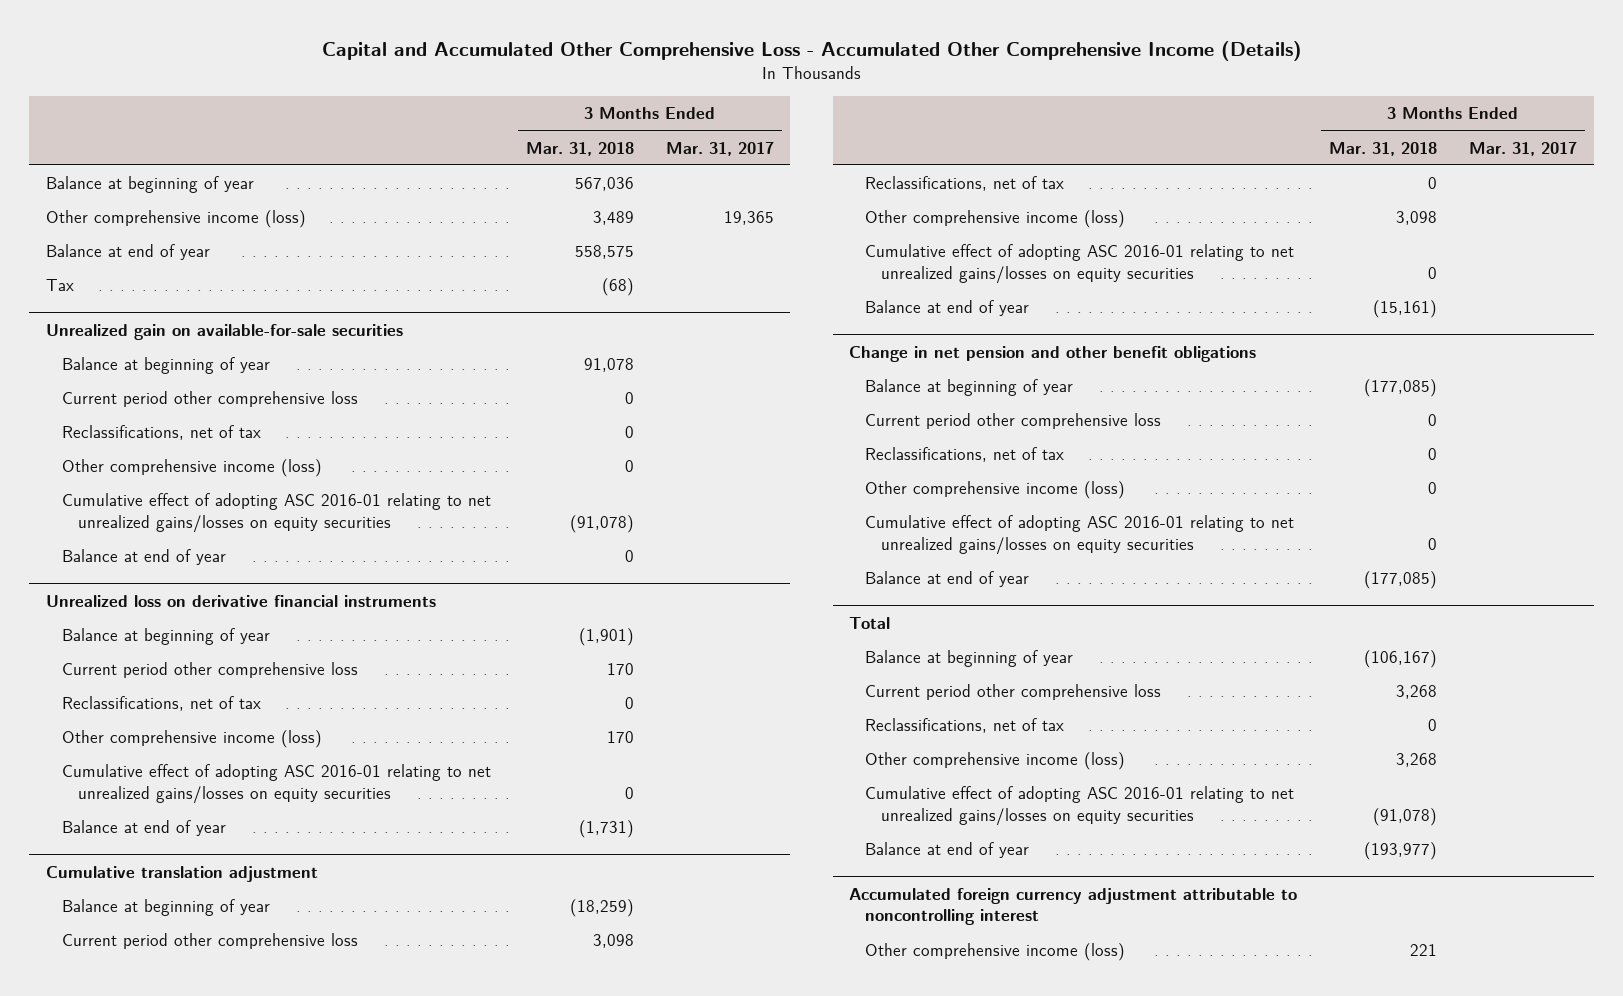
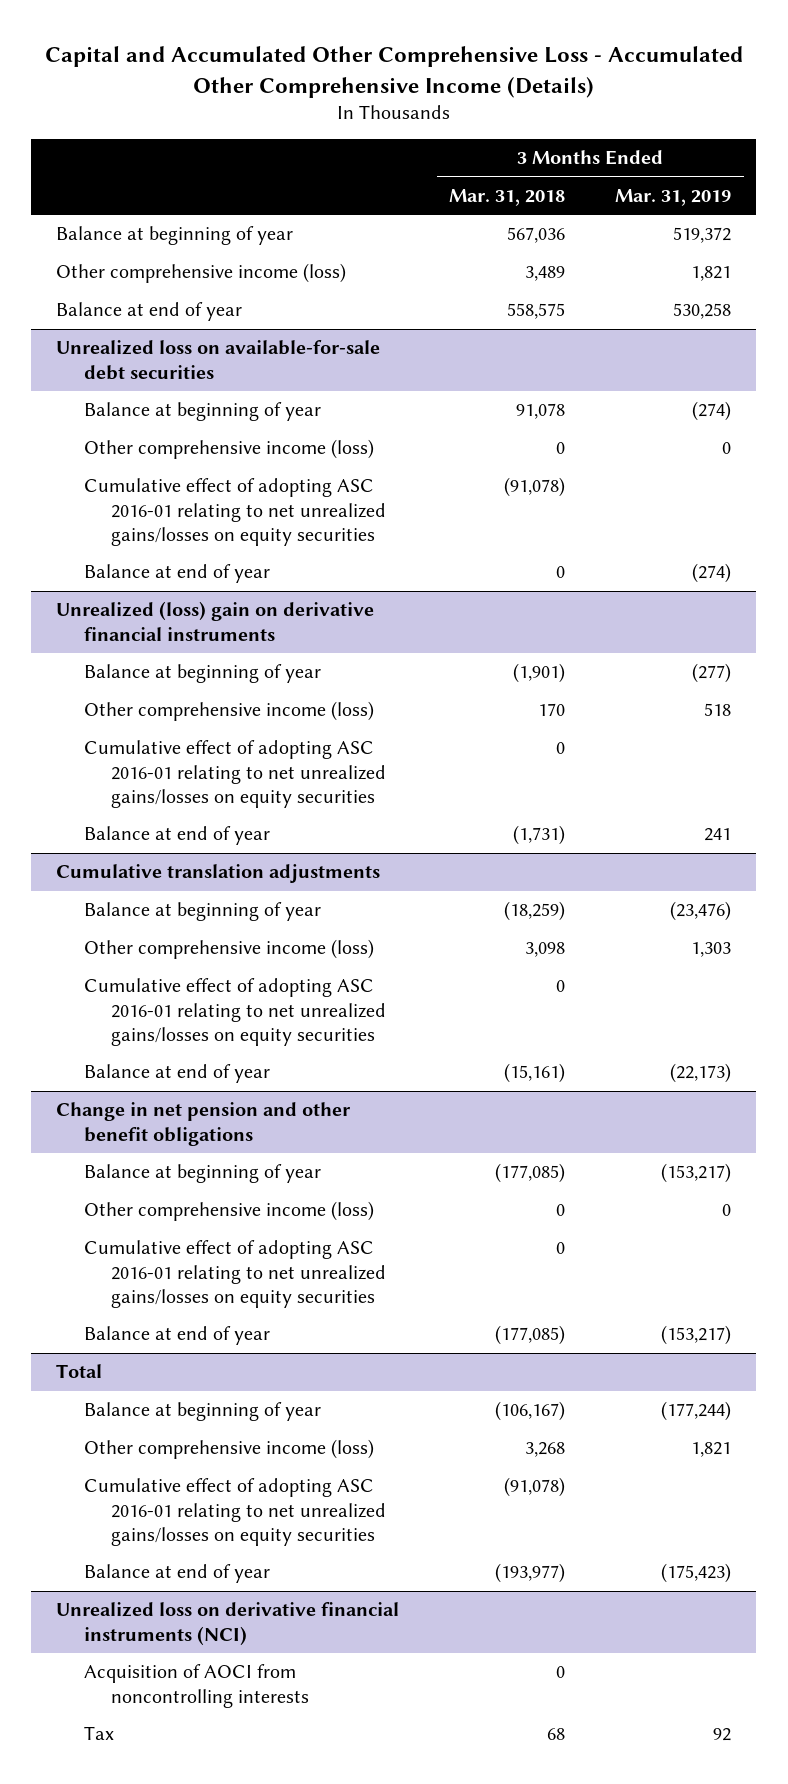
[666,141,775,156] Mar. 31, 2017 -> none
none -> [615,189,732,207] Mar. 31, 2019
[45,279,74,292] Tax -> none
[45,323,403,340] Unrealized gain on available-for-sale securities -> [56,340,381,380] Unrealized loss on available-for-sale debt securities
[61,391,358,408] Current period other comprehensive loss -> none
[61,425,261,441] Reclassifications, net of tax -> none
[45,594,436,607] Unrealized loss on derivative financial instruments -> [56,601,375,641] Unrealized (loss) gain on derivative financial instruments
[61,662,358,679] Current period other comprehensive loss -> none
[61,696,261,712] Reclassifications, net of tax -> none
[45,865,318,882] Cumulative translation adjustment -> [56,864,381,884] Cumulative translation adjustments
[61,933,358,950] Current period other comprehensive loss -> none
[865,176,1065,192] Reclassifications, net of tax -> none
[865,413,1162,430] Current period other comprehensive loss -> none
[865,447,1065,463] Reclassifications, net of tax -> none
[865,684,1162,701] Current period other comprehensive loss -> none
[865,718,1065,734] Reclassifications, net of tax -> none
[848,887,1297,926] Accumulated foreign currency adjustment attributable to noncontrolling interest -> none
[865,943,1126,962] Other comprehensive income (loss) -> none
none -> [56,1602,400,1646] Unrealized loss on derivative financial instruments (NCI)
none -> [83,1664,310,1708] Acquisition of AOCI from noncontrolling interests
none -> [83,1726,114,1741] Tax

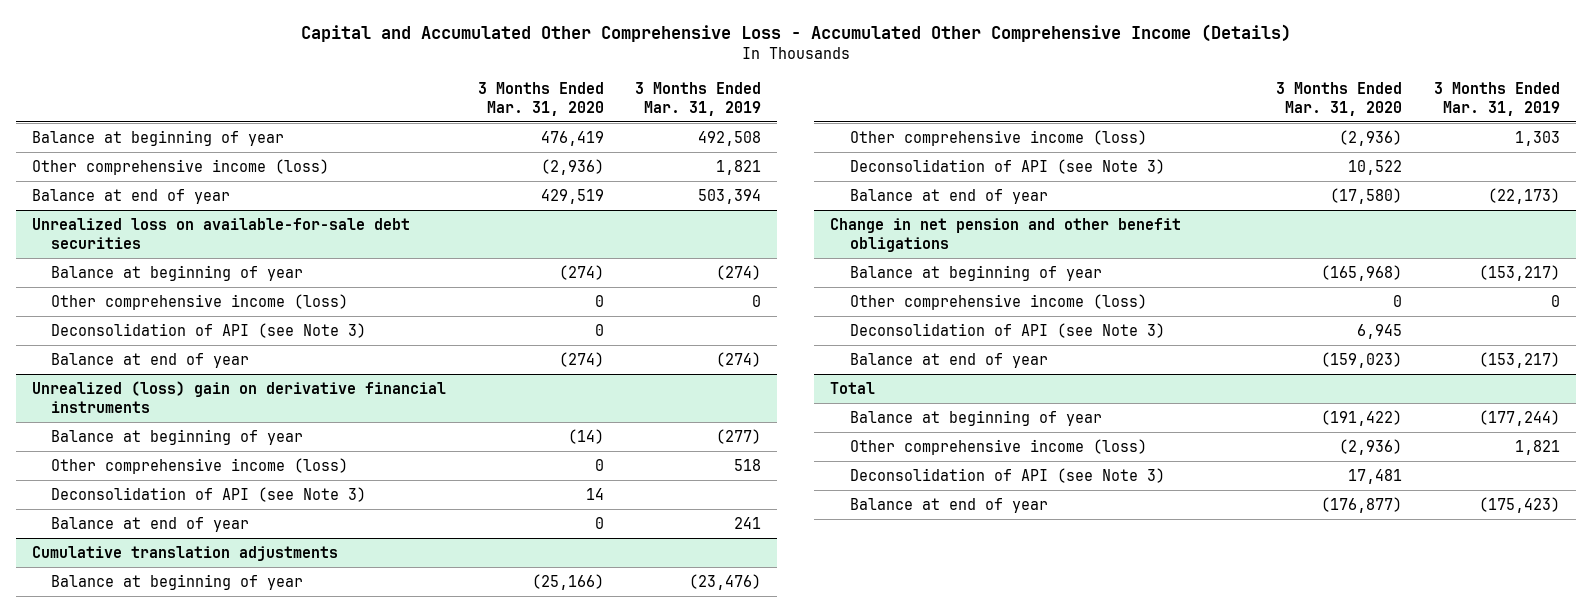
[449,189,566,207] Mar. 31, 2018 -> none
none -> [477,81,604,116] 3 Months Ended Mar. 31, 2020
[673,227,732,244] 519,372 -> [698,130,762,146] 492,508
[673,303,732,320] 530,258 -> [698,188,762,204] 503,394
[83,478,387,546] Cumulative effect of adopting ASC 2016-01 relating to net unrealized gains/losses on equity securities -> none
none -> [51,322,367,338] Deconsolidation of API (see Note 3)
[83,740,387,808] Cumulative effect of adopting ASC 2016-01 relating to net unrealized gains/losses on equity securities -> none
none -> [51,486,367,502] Deconsolidation of API (see Note 3)
[83,978,387,1046] Cumulative effect of adopting ASC 2016-01 relating to net unrealized gains/losses on equity securities -> none
none -> [849,158,1165,174] Deconsolidation of API (see Note 3)
[83,1240,387,1308] Cumulative effect of adopting ASC 2016-01 relating to net unrealized gains/losses on equity securities -> none
none -> [849,322,1165,338] Deconsolidation of API (see Note 3)
[83,1478,387,1546] Cumulative effect of adopting ASC 2016-01 relating to net unrealized gains/losses on equity securities -> none
none -> [849,467,1165,483] Deconsolidation of API (see Note 3)
[56,1602,400,1646] Unrealized loss on derivative financial instruments (NCI) -> none
[83,1664,310,1708] Acquisition of AOCI from noncontrolling interests -> none
[83,1726,114,1741] Tax -> none

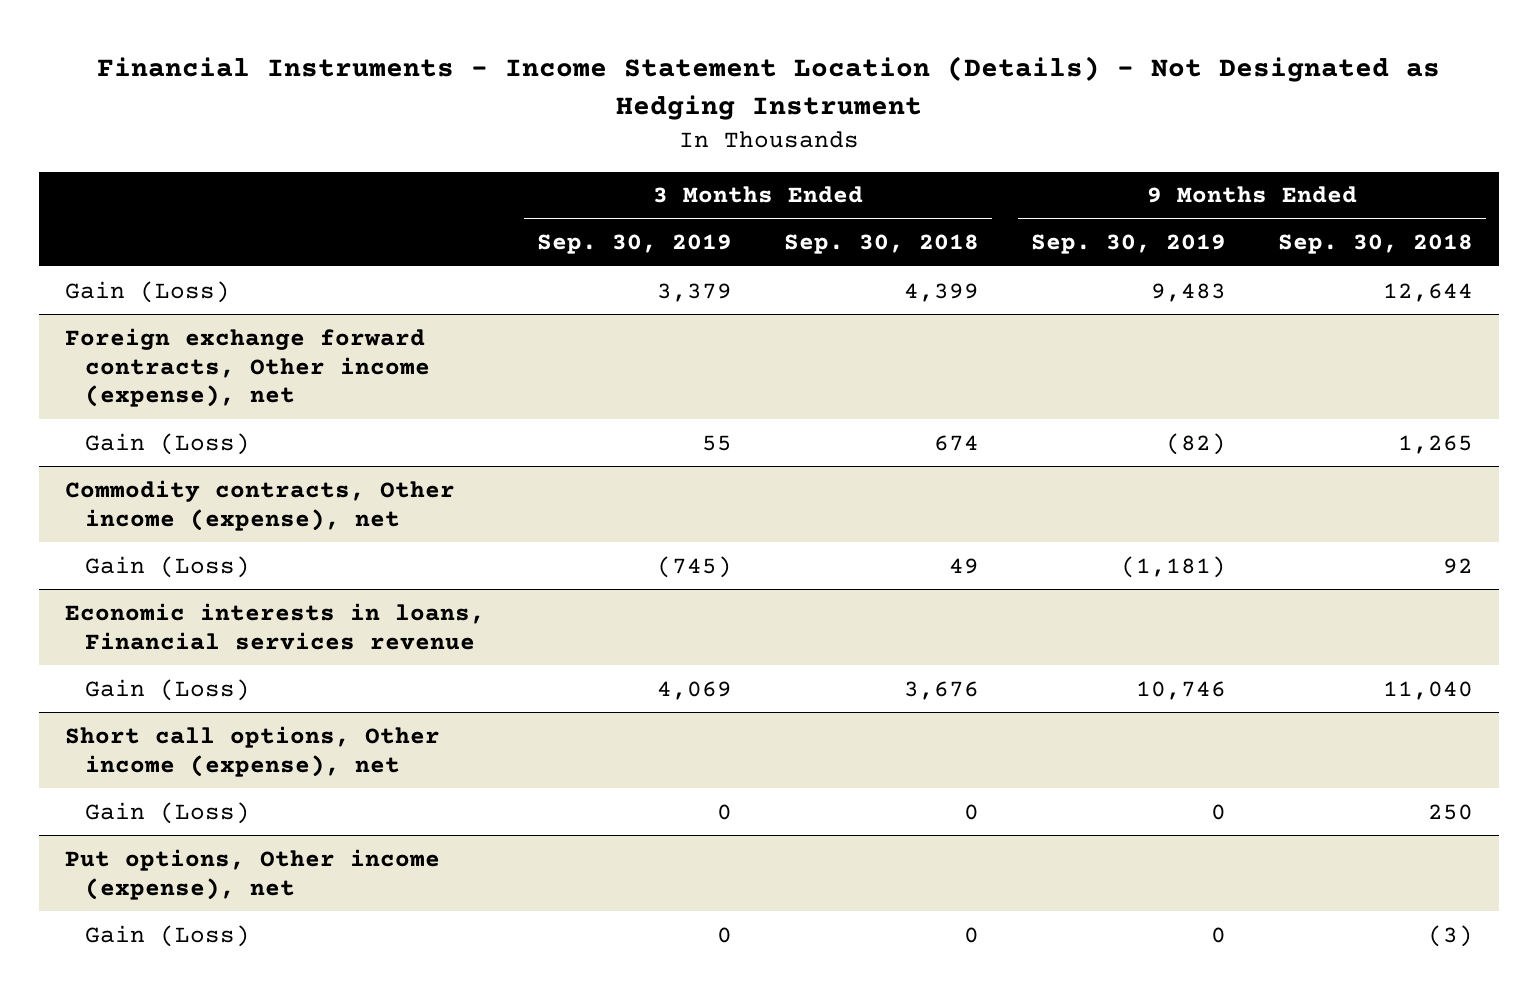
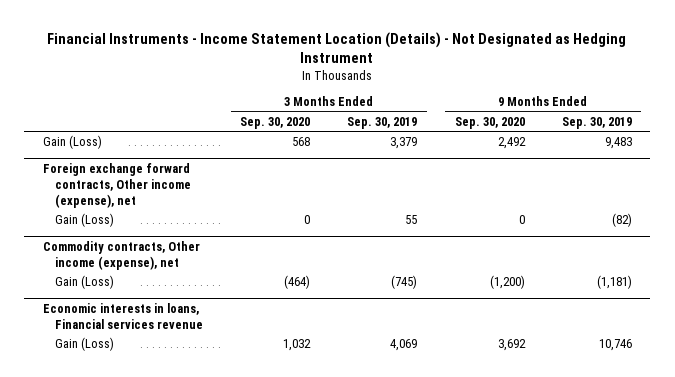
[783,234,979,255] Sep. 30, 2018 -> none
[1278,234,1474,255] Sep. 30, 2018 -> none
none -> [240,116,311,129] Sep. 30, 2020
none -> [454,116,525,129] Sep. 30, 2020
[64,725,440,777] Short call options, Other income (expense), net -> none
[85,801,251,824] Gain (Loss) -> none
[64,848,440,900] Put options, Other income (expense), net -> none
[85,924,251,947] Gain (Loss) -> none

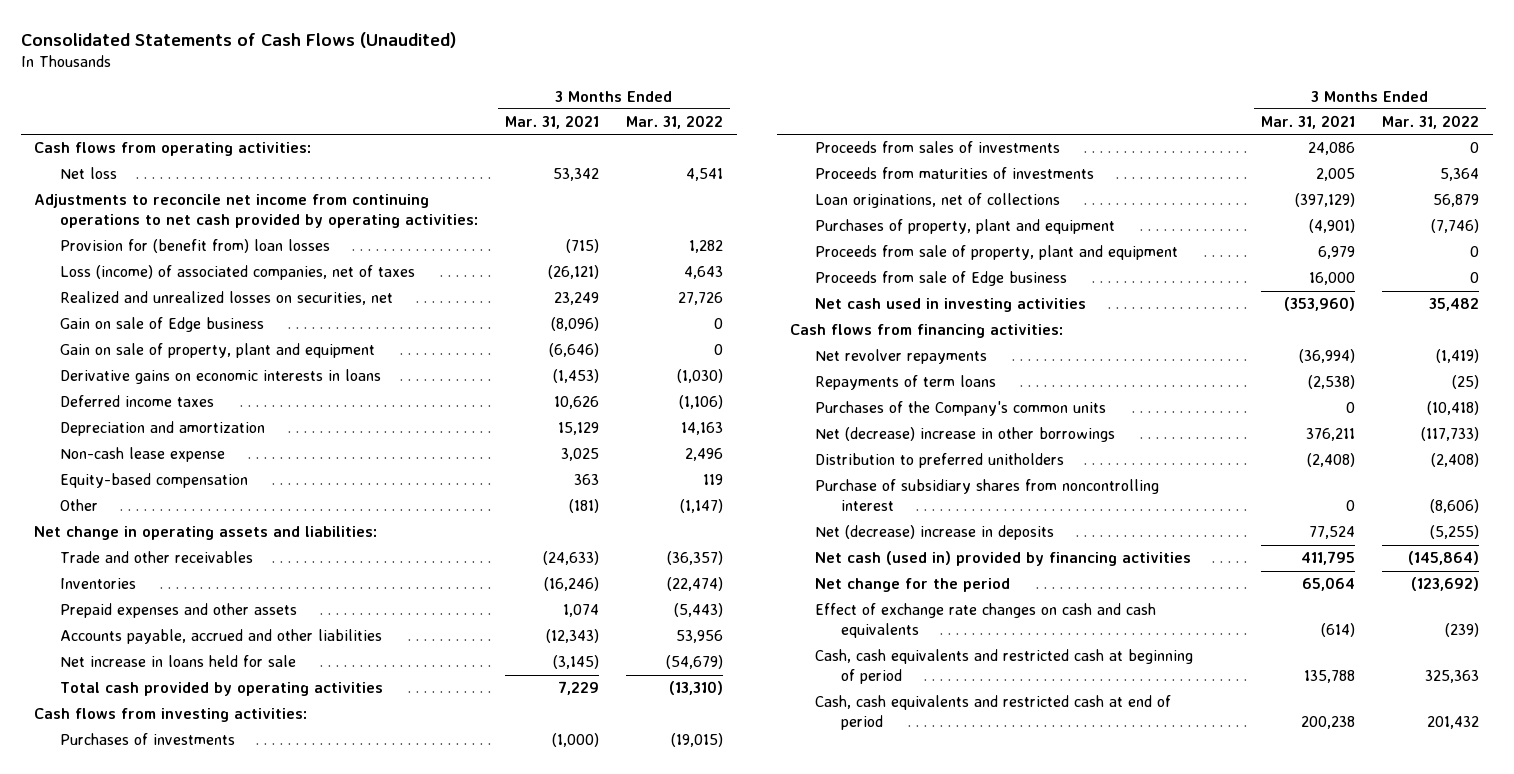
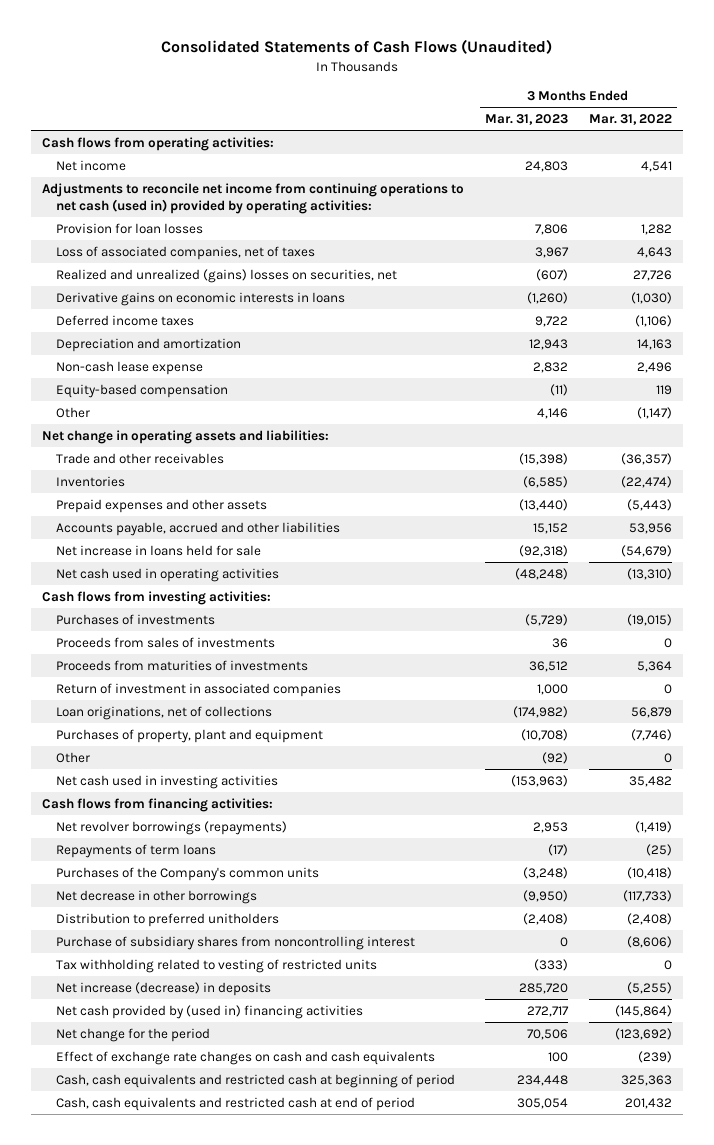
[504,115,599,130] Mar. 31, 2021 -> none
none -> [484,114,568,126] Mar. 31, 2023
[59,317,264,333] Gain on sale of Edge business -> none
[59,343,375,359] Gain on sale of property, plant and equipment -> none
[59,167,117,180] Net loss -> [56,159,127,171] Net income
[34,194,478,229] Adjustments to reconcile net income from continuing operations to net cash provided by operating activities: -> [41,182,464,215] Adjustments to reconcile net income from continuing operations to net cash (used in) provided by operating activities:
[59,239,330,254] Provision for (benefit from) loan losses -> [56,222,204,234] Provision for loan losses
[59,265,415,281] Loss (income) of associated companies, net of taxes -> [56,245,316,260] Loss of associated companies, net of taxes
[59,291,393,306] Realized and unrealized losses on securities, net -> [56,268,398,283] Realized and unrealized (gains) losses on securities, net
[59,682,383,697] Total cash provided by operating activities -> [56,567,280,582] Net cash used in operating activities
none -> [56,682,342,697] Return of investment in associated companies
[815,245,1179,261] Proceeds from sale of property, plant and equipment -> none
[815,271,1068,287] Proceeds from sale of Edge business -> none
none -> [56,751,91,763] Other
[815,349,988,365] Net revolver repayments -> [56,820,288,835] Net revolver borrowings (repayments)
[815,427,1116,443] Net (decrease) increase in other borrowings -> [56,889,258,904] Net decrease in other borrowings
none -> [56,958,378,973] Tax withholding related to vesting of restricted units
[815,525,1055,541] Net (decrease) increase in deposits -> [56,981,272,996] Net increase (decrease) in deposits
[815,551,1192,567] Net cash (used in) provided by financing activities -> [56,1004,364,1019] Net cash provided by (used in) financing activities

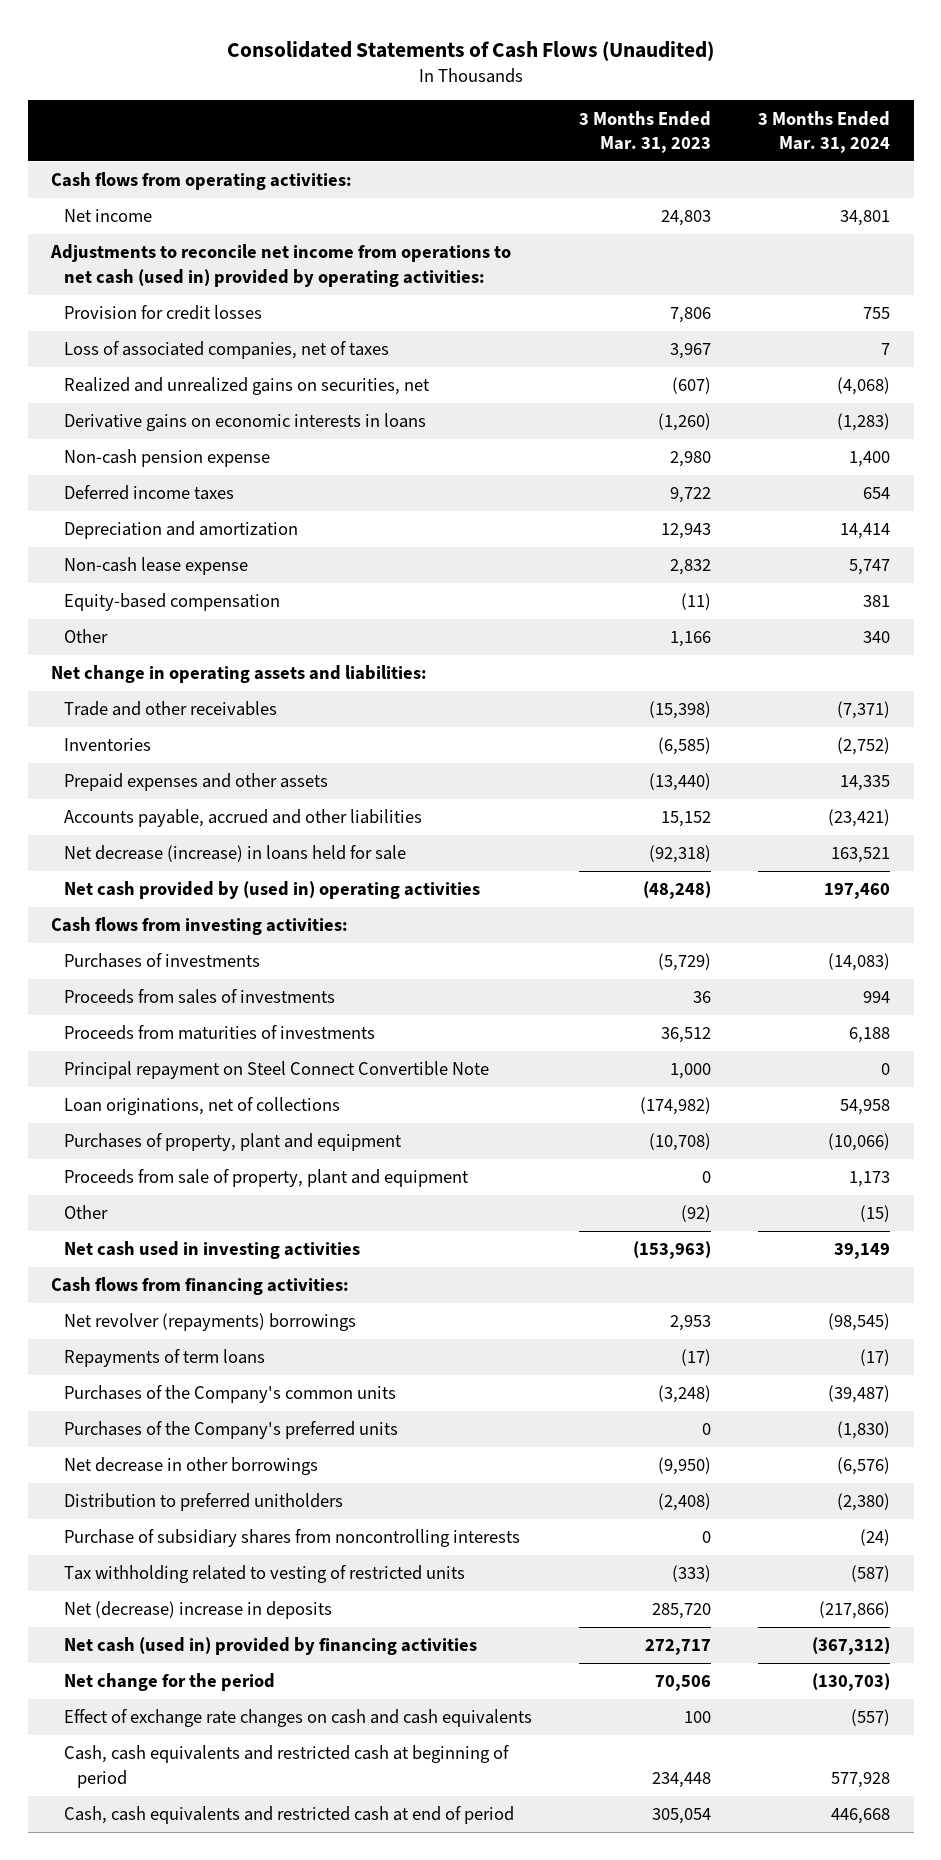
[589,114,673,126] Mar. 31, 2022 -> none
none -> [758,110,891,153] 3 Months Ended Mar. 31, 2024
[41,182,464,215] Adjustments to reconcile net income from continuing operations to net cash (used in) provided by operating activities: -> [50,244,512,287] Adjustments to reconcile net income from operations to net cash (used in) provided by operating activities:
[56,222,204,234] Provision for loan losses -> [64,305,263,321] Provision for credit losses
[56,268,398,283] Realized and unrealized (gains) losses on securities, net -> [64,377,431,396] Realized and unrealized gains on securities, net
none -> [64,449,271,468] Non-cash pension expense
[536,407,568,419] 4,146 -> [670,631,712,648] 1,166
[56,544,262,556] Net increase in loans held for sale -> [64,845,407,863] Net decrease (increase) in loans held for sale
[56,567,280,582] Net cash used in operating activities -> [64,881,481,900] Net cash provided by (used in) operating activities
[56,682,342,697] Return of investment in associated companies -> none
none -> [64,1061,490,1080] Principal repayment on Steel Connect Convertible Note
none -> [64,1169,470,1188] Proceeds from sale of property, plant and equipment
[56,820,288,835] Net revolver borrowings (repayments) -> [64,1313,357,1332] Net revolver (repayments) borrowings
none -> [64,1421,399,1440] Purchases of the Company's preferred units
[56,935,416,950] Purchase of subsidiary shares from noncontrolling interest -> [64,1529,521,1548] Purchase of subsidiary shares from noncontrolling interests
[56,981,272,996] Net increase (decrease) in deposits -> [64,1601,333,1620] Net (decrease) increase in deposits
[56,1004,364,1019] Net cash provided by (used in) financing activities -> [64,1637,478,1656] Net cash (used in) provided by financing activities

